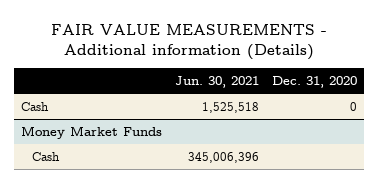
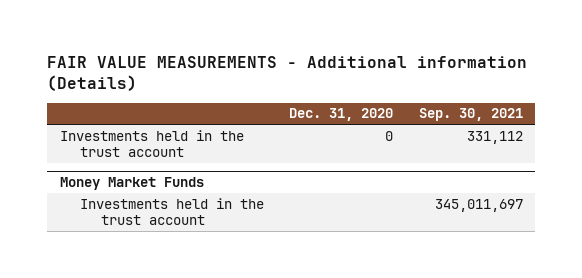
[175,76,260,89] Jun. 30, 2021 -> none
none -> [418,108,523,122] Sep. 30, 2021
[20,102,49,112] Cash -> [59,129,244,158] Investments held in the trust account
[32,152,61,162] Cash -> [80,197,265,226] Investments held in the trust account

